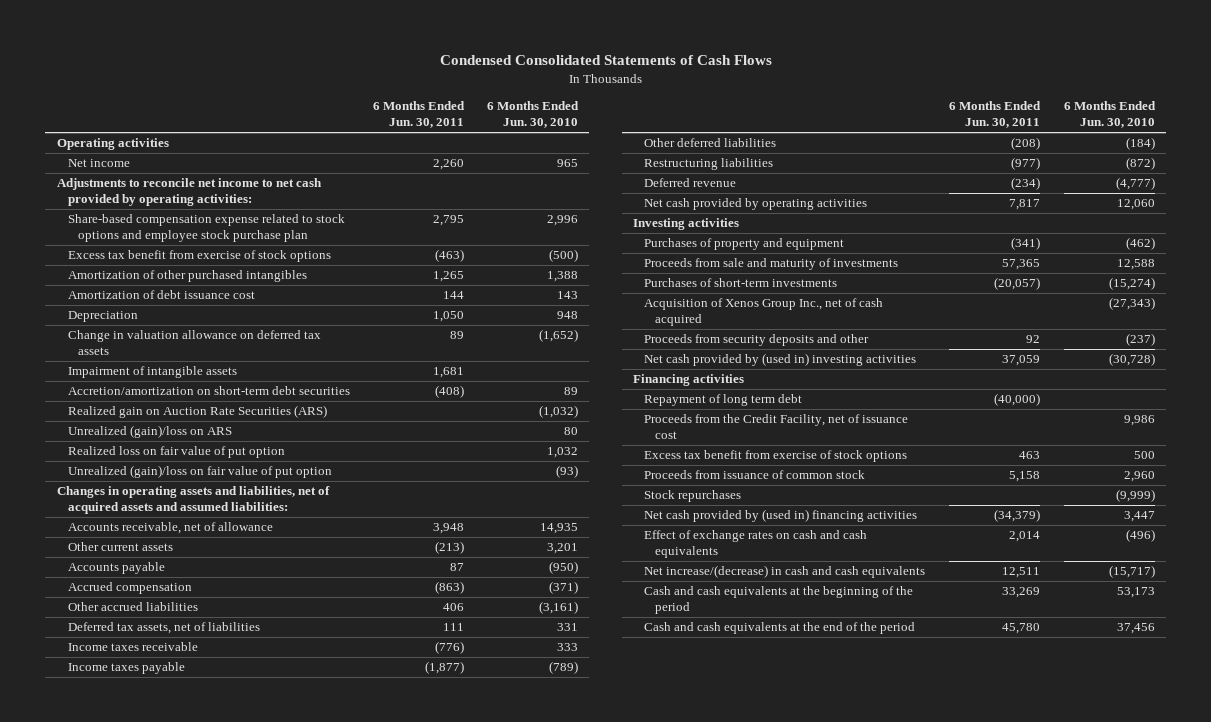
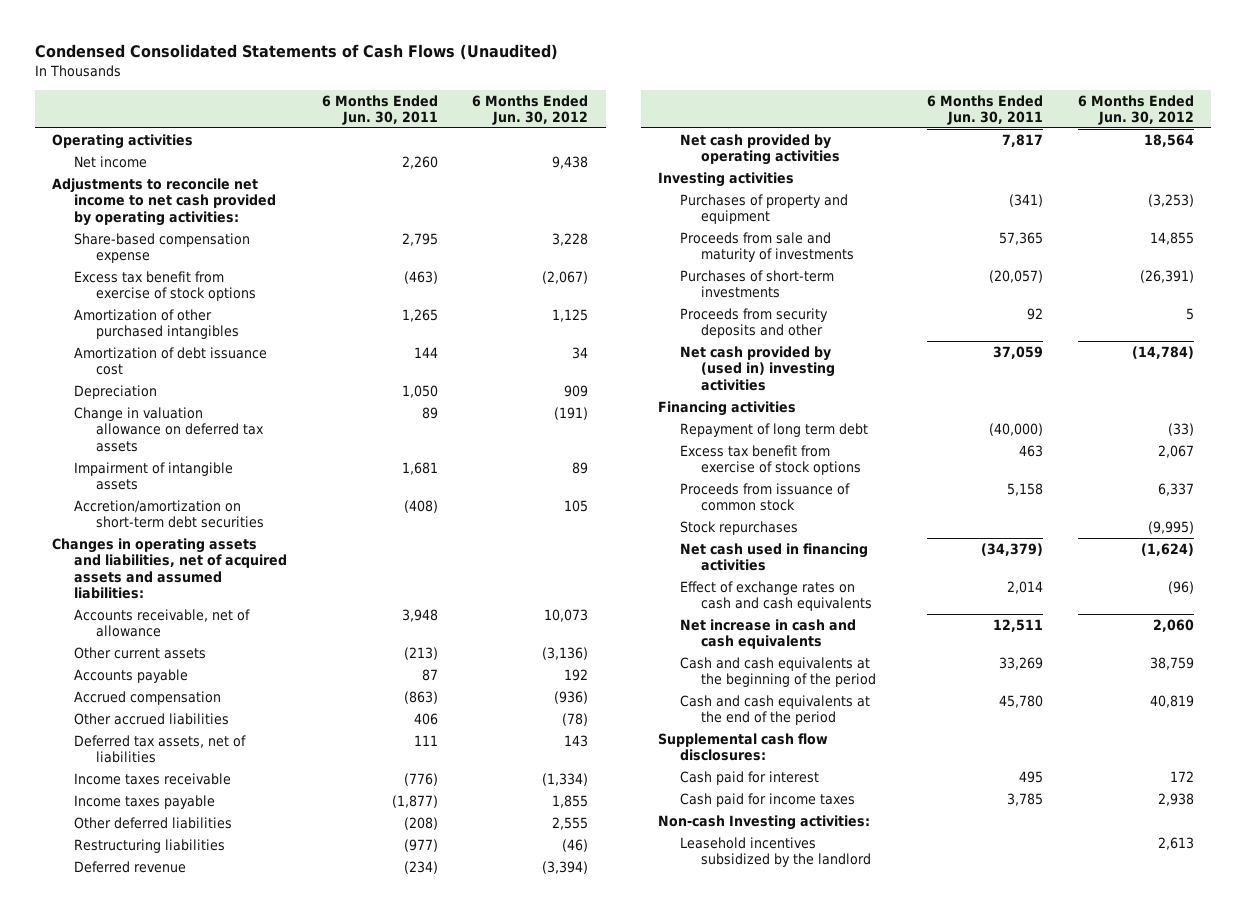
[439,55,772,66] Condensed Consolidated Statements of Cash Flows -> [35,43,559,60] Condensed Consolidated Statements of Cash Flows (Unaudited)
[486,101,579,129] 6 Months Ended Jun. 30, 2010 -> none
none -> [472,94,589,126] 6 Months Ended Jun. 30, 2012
[67,214,345,243] Share-based compensation expense related to stock options and employee stock purchase plan -> [74,233,251,264] Share-based compensation expense
[67,405,327,419] Realized gain on Auction Rate Securities (ARS) -> none
[67,425,232,439] Unrealized (gain)/loss on ARS -> none
[67,446,285,459] Realized loss on fair value of put option -> none
[67,465,332,479] Unrealized (gain)/loss on fair value of put option -> none
[644,298,884,327] Acquisition of Xenos Group Inc., net of cash acquired -> none
[644,414,909,440] Proceeds from the Credit Facility, net of issuance cost -> none
[644,509,918,523] Net cash provided by (used in) financing activities -> [679,543,868,572] Net cash used in financing activities
[644,565,926,579] Net increase/(decrease) in cash and cash equivalents -> [679,619,856,650] Net increase in cash and cash equivalents
none -> [658,733,829,762] Supplemental cash flow disclosures:
none -> [679,771,819,786] Cash paid for interest
none -> [679,793,855,808] Cash paid for income taxes
none -> [658,815,871,831] Non-cash Investing activities:
none -> [679,837,872,868] Leasehold incentives subsidized by the landlord

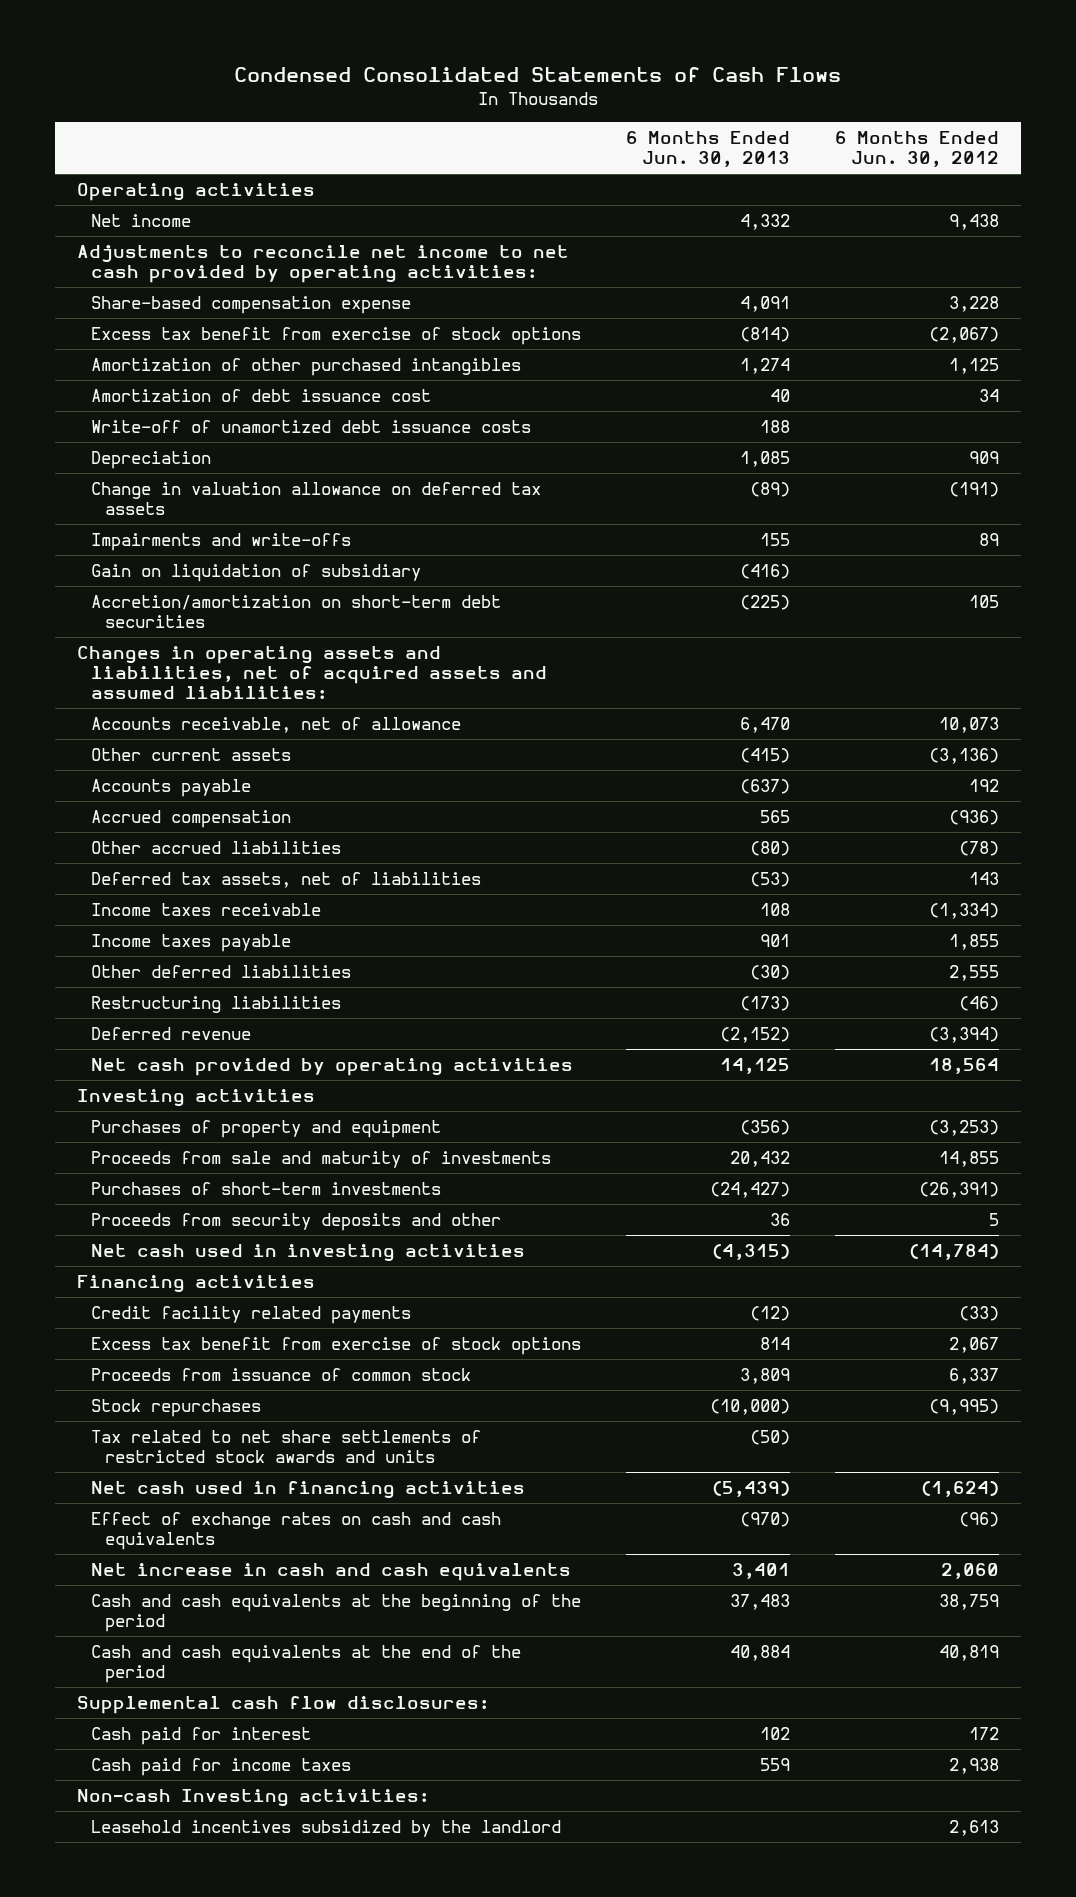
[35,43,559,60] Condensed Consolidated Statements of Cash Flows (Unaudited) -> [234,66,842,82] Condensed Consolidated Statements of Cash Flows
[321,94,438,126] 6 Months Ended Jun. 30, 2011 -> none
none -> [625,131,790,168] 6 Months Ended Jun. 30, 2013
none -> [91,420,532,434] Write-off of unamortized debt issuance costs
[74,462,234,491] Impairment of intangible assets -> none
none -> [91,533,352,552] Impairments and write-offs
none -> [91,564,422,583] Gain on liquidation of subsidiary
[679,346,836,391] Net cash provided by (used in) investing activities -> [91,1244,526,1263] Net cash used in investing activities
[679,423,868,438] Repayment of long term debt -> none
none -> [91,1306,412,1325] Credit facility related payments
none -> [91,1430,482,1464] Tax related to net share settlements of restricted stock awards and units

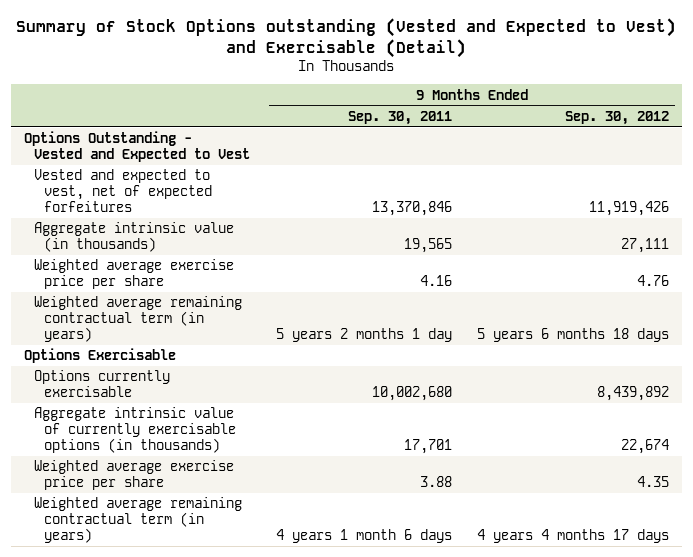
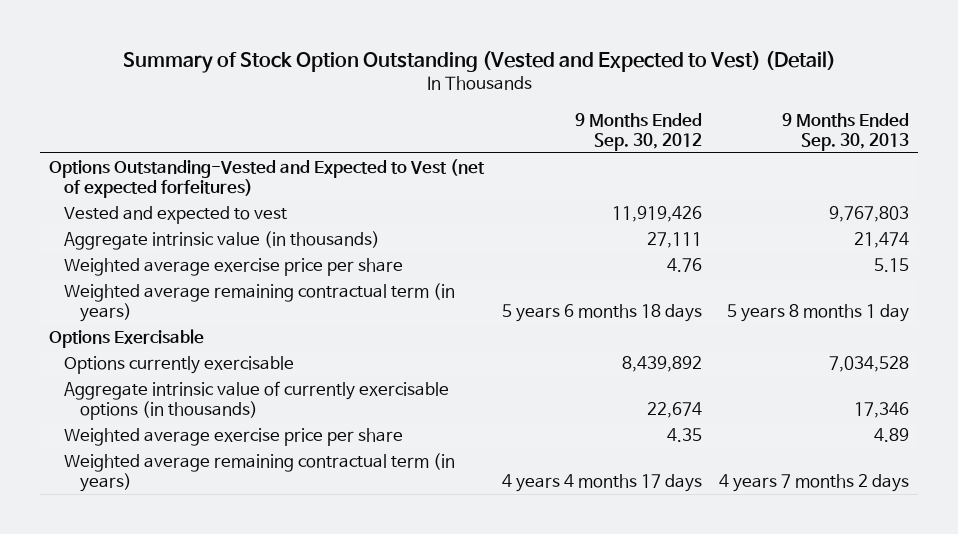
[16,18,677,58] Summary of Stock Options outstanding (Vested and Expected to Vest) and Exercisable (Detail) -> [123,50,837,73] Summary of Stock Option Outstanding (Vested and Expected to Vest) (Detail)
[347,110,452,125] Sep. 30, 2011 -> none
none -> [782,112,910,151] 9 Months Ended Sep. 30, 2013
[23,131,251,163] Options Outstanding - Vested and Expected to Vest -> [49,159,486,199] Options Outstanding-Vested and Expected to Vest (net of expected forfeitures)
[34,169,213,213] Vested and expected to vest, net of expected forfeitures -> [64,206,288,225] Vested and expected to vest

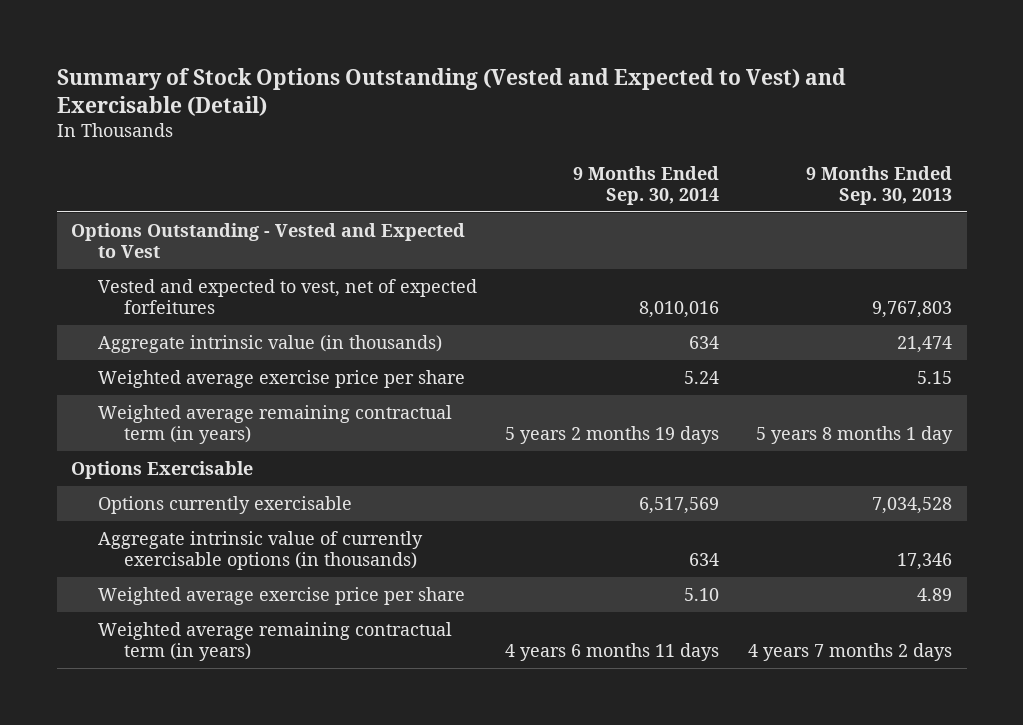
[123,50,837,73] Summary of Stock Option Outstanding (Vested and Expected to Vest) (Detail) -> [56,67,846,117] Summary of Stock Options Outstanding (Vested and Expected to Vest) and Exercisable (Detail)
[574,112,702,151] 9 Months Ended Sep. 30, 2012 -> none
none -> [573,165,720,205] 9 Months Ended Sep. 30, 2014
[49,159,486,199] Options Outstanding-Vested and Expected to Vest (net of expected forfeitures) -> [71,223,466,259] Options Outstanding - Vested and Expected to Vest
[64,206,288,225] Vested and expected to vest -> [97,279,477,315] Vested and expected to vest, net of expected forfeitures

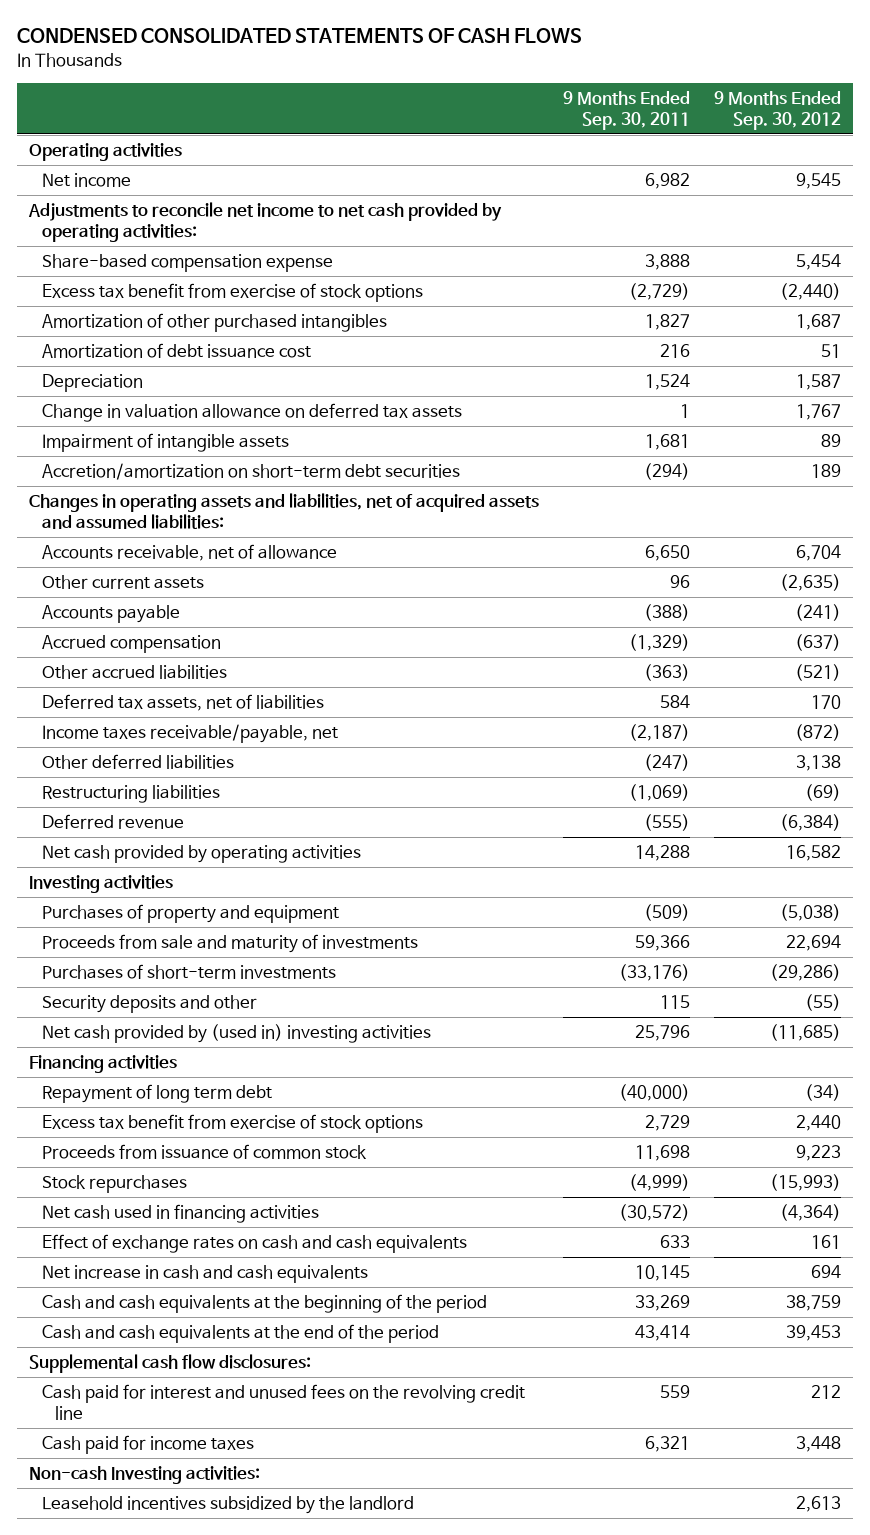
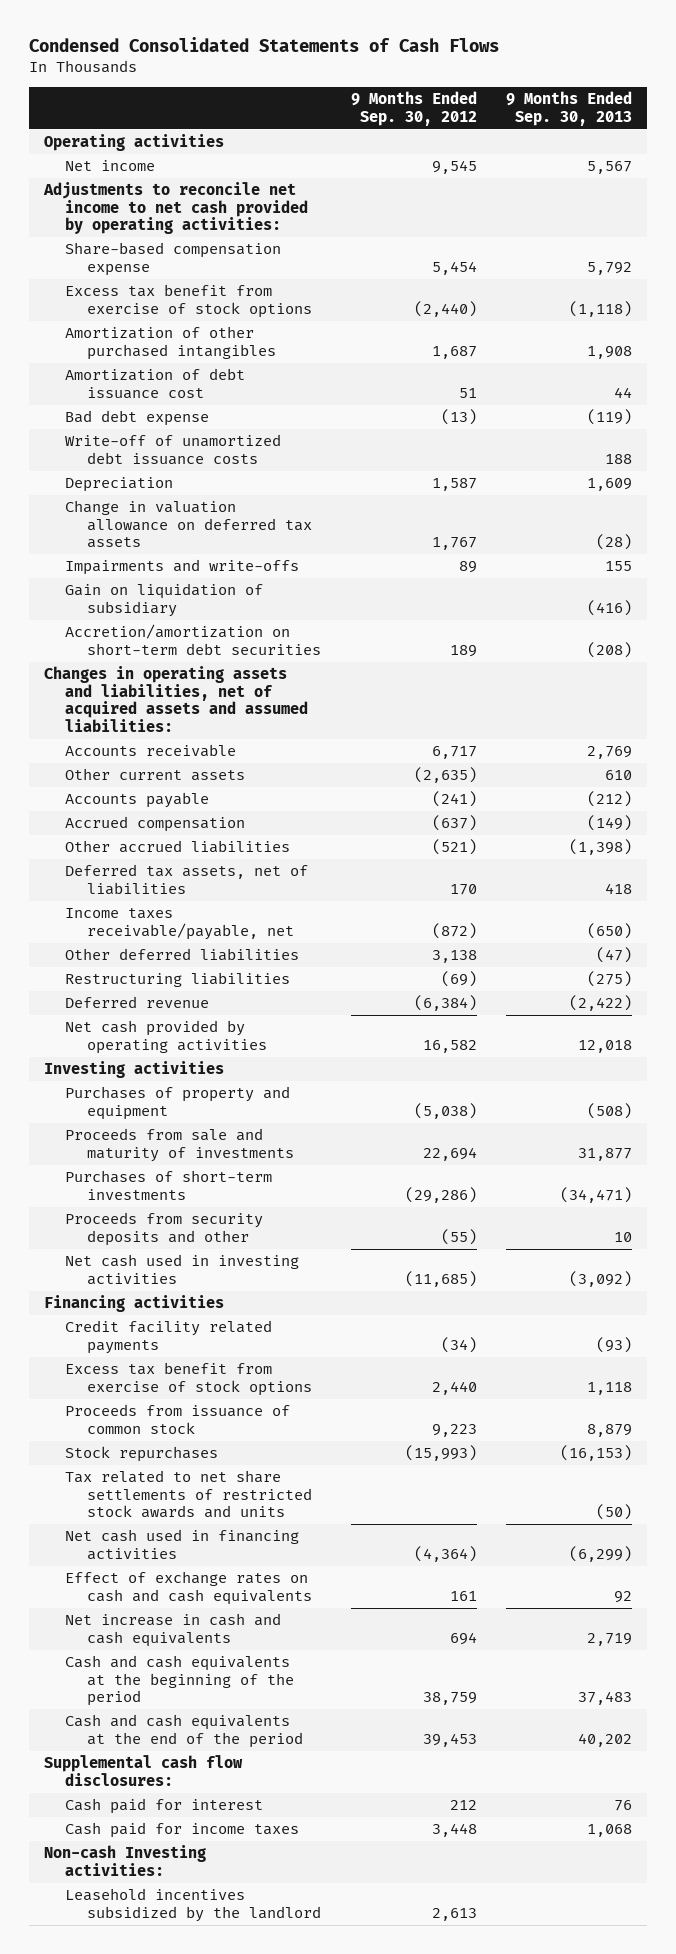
[16,27,582,43] CONDENSED CONSOLIDATED STATEMENTS OF CASH FLOWS -> [29,37,500,53] Condensed Consolidated Statements of Cash Flows
[562,91,690,130] 9 Months Ended Sep. 30, 2011 -> none
none -> [506,91,633,126] 9 Months Ended Sep. 30, 2013
none -> [65,410,210,427] Bad debt expense
none -> [65,434,282,465] Write-off of unamortized debt issuance costs
[41,433,289,453] Impairment of intangible assets -> [65,559,300,576] Impairments and write-offs
none -> [65,583,264,617] Gain on liquidation of subsidiary
[41,544,337,562] Accounts receivable, net of allowance -> [65,744,237,758] Accounts receivable
[795,545,841,562] 6,704 -> [431,746,477,760] 6,717
[41,995,257,1014] Security deposits and other -> [65,1212,264,1246] Proceeds from security deposits and other
[41,1024,431,1044] Net cash provided by (used in) investing activities -> [65,1254,300,1285] Net cash used in investing activities
[41,1084,272,1104] Repayment of long term debt -> none
none -> [65,1320,273,1354] Credit facility related payments
none -> [65,1470,312,1519] Tax related to net share settlements of restricted stock awards and units
[41,1384,525,1421] Cash paid for interest and unused fees on the revolving credit line -> [65,1798,264,1815] Cash paid for interest

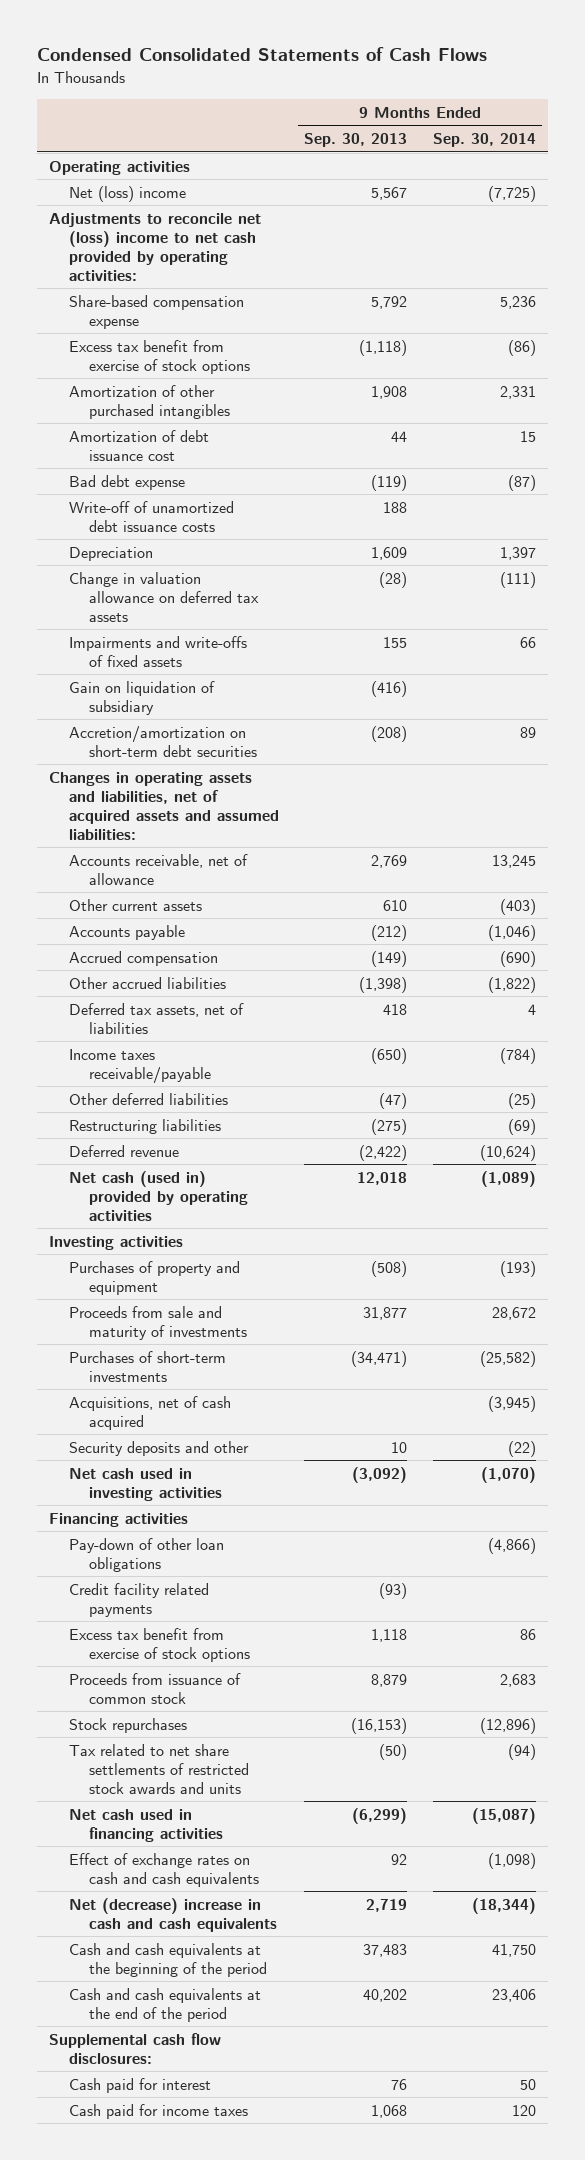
[350,91,477,126] 9 Months Ended Sep. 30, 2012 -> none
none -> [432,133,536,148] Sep. 30, 2014
[65,160,156,172] Net income -> [69,185,187,202] Net (loss) income
[42,182,309,235] Adjustments to reconcile net income to net cash provided by operating activities: -> [49,212,262,281] Adjustments to reconcile net (loss) income to net cash provided by operating activities:
[65,559,300,576] Impairments and write-offs -> [69,635,248,667] Impairments and write-offs of fixed assets
[65,744,237,758] Accounts receivable -> [69,853,249,885] Accounts receivable, net of allowance
[65,908,294,940] Income taxes receivable/payable, net -> [69,1048,212,1084] Income taxes receivable/payable
[65,1020,267,1054] Net cash provided by operating activities -> [69,1170,249,1221] Net cash (used in) provided by operating activities
none -> [69,1395,232,1430] Acquisitions, net of cash acquired
[65,1212,264,1246] Proceeds from security deposits and other -> [69,1440,250,1456] Security deposits and other
none -> [69,1537,225,1572] Pay-down of other loan obligations
[65,1613,282,1647] Net increase in cash and cash equivalents -> [69,1897,278,1932] Net (decrease) increase in cash and cash equivalents
[43,1845,206,1876] Non-cash Investing activities: -> none
[65,1888,321,1922] Leasehold incentives subsidized by the landlord -> none

